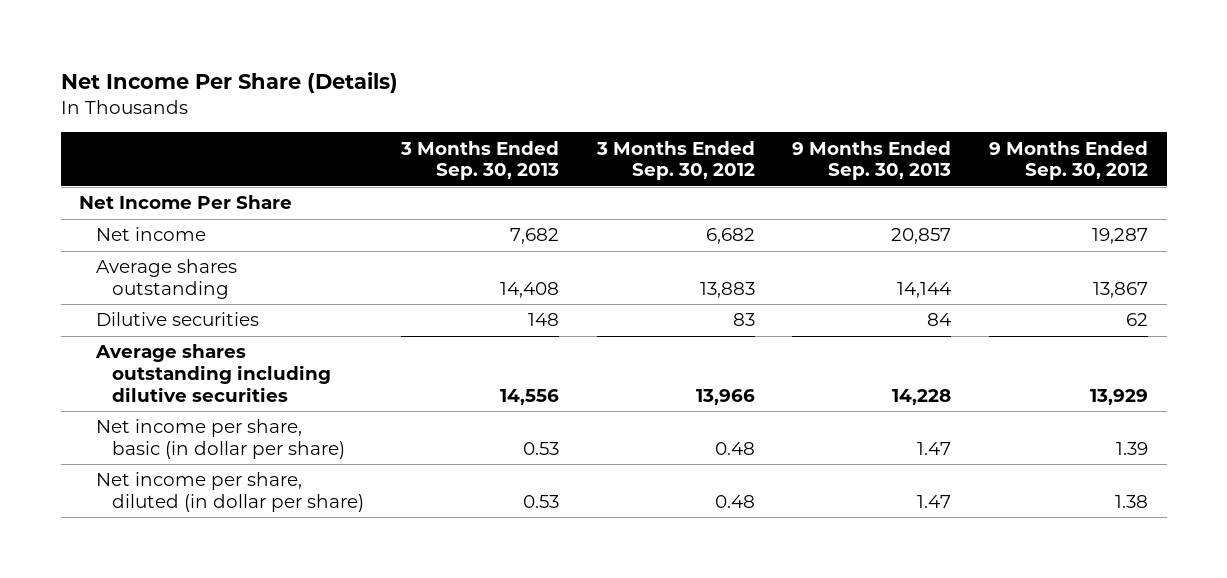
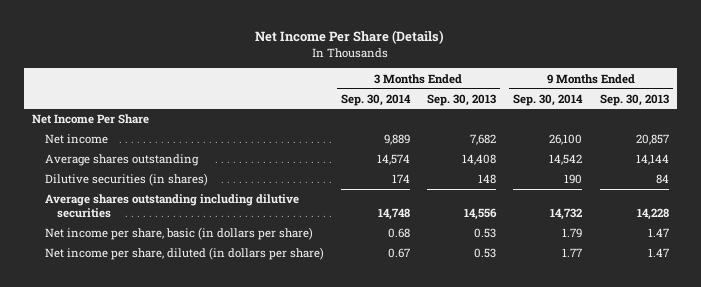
[595,140,755,181] 3 Months Ended Sep. 30, 2012 -> none
[989,140,1149,181] 9 Months Ended Sep. 30, 2012 -> none
none -> [340,93,411,106] Sep. 30, 2014
none -> [513,93,584,106] Sep. 30, 2014
[95,312,259,327] Dilutive securities -> [44,173,208,187] Dilutive securities (in shares)
[95,419,345,459] Net income per share, basic (in dollar per share) -> [44,227,313,241] Net income per share, basic (in dollars per share)
[95,472,364,512] Net income per share, diluted (in dollar per share) -> [44,247,324,261] Net income per share, diluted (in dollars per share)

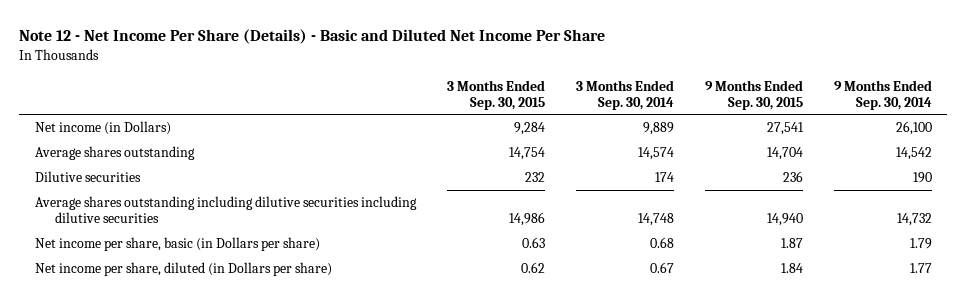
[255,30,445,45] Net Income Per Share (Details) -> [19,28,606,44] Note 12 - Net Income Per Share (Details) - Basic and Diluted Net Income Per Share
[427,93,497,106] Sep. 30, 2013 -> none
[599,93,669,106] Sep. 30, 2013 -> none
none -> [446,79,545,110] 3 Months Ended Sep. 30, 2015
none -> [704,79,803,110] 9 Months Ended Sep. 30, 2015
[32,114,150,125] Net Income Per Share -> none
[44,134,108,145] Net income -> [34,121,171,136] Net income (in Dollars)
[44,173,208,187] Dilutive securities (in shares) -> [34,171,141,183] Dilutive securities
[44,194,299,219] Average shares outstanding including dilutive securities -> [34,196,417,224] Average shares outstanding including dilutive securities including dilutive securities
[44,227,313,241] Net income per share, basic (in dollars per share) -> [34,237,320,252] Net income per share, basic (in Dollars per share)
[44,247,324,261] Net income per share, diluted (in dollars per share) -> [34,262,332,277] Net income per share, diluted (in Dollars per share)

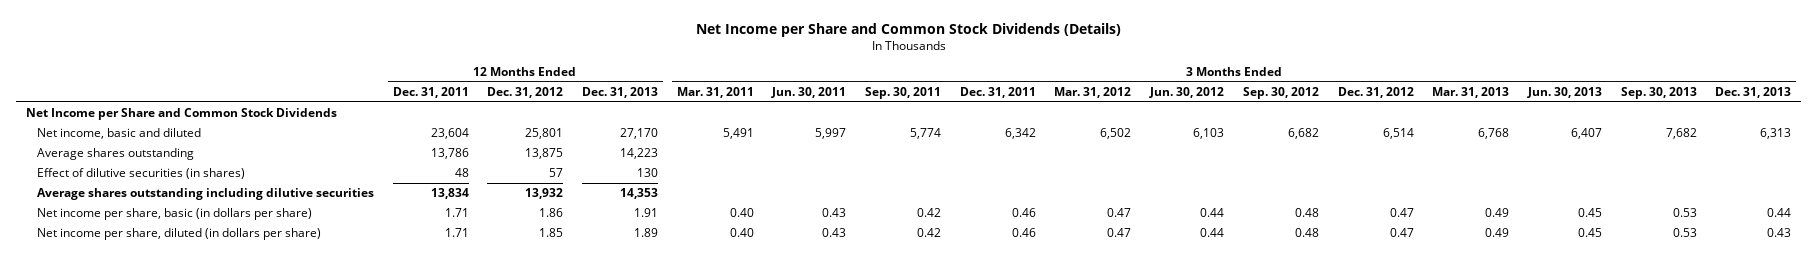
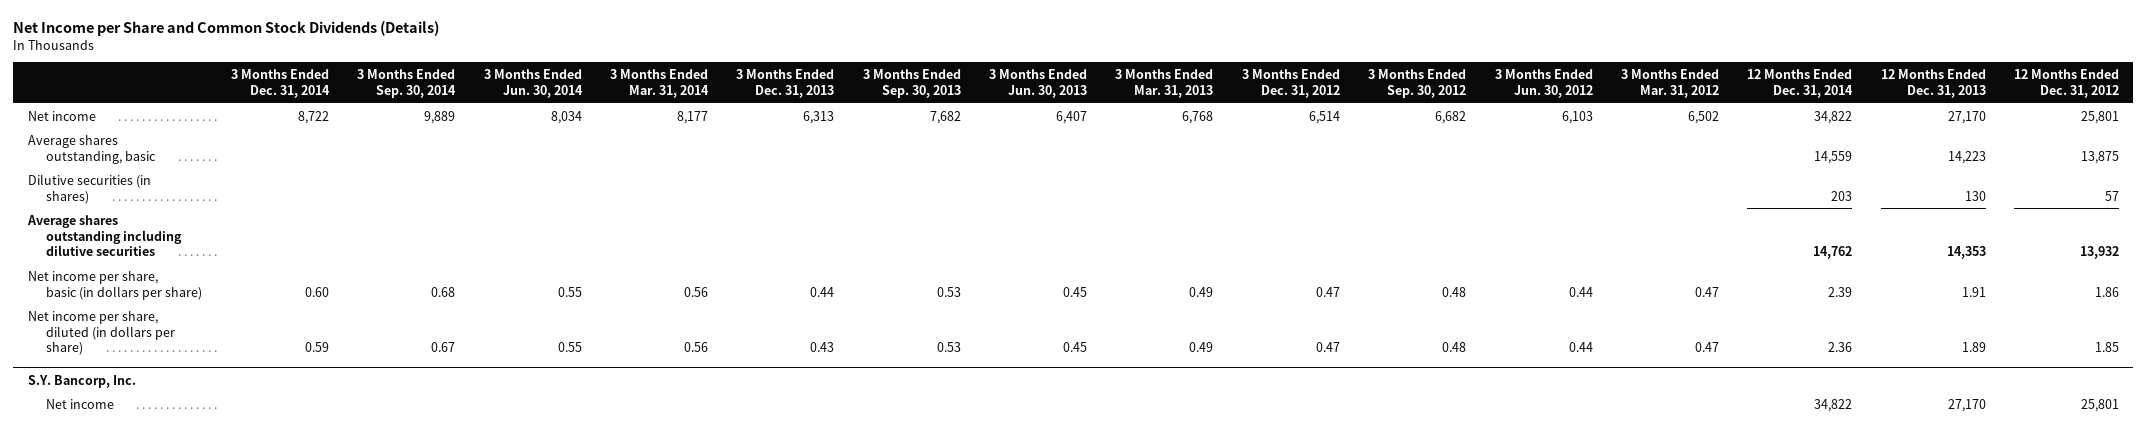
[392,86,469,98] Dec. 31, 2011 -> none
[676,86,754,98] Mar. 31, 2011 -> none
[771,86,847,98] Jun. 30, 2011 -> none
[865,86,942,99] Sep. 30, 2011 -> none
[959,86,1036,98] Dec. 31, 2011 -> none
none -> [230,69,330,99] 3 Months Ended Dec. 31, 2014
none -> [357,69,457,99] 3 Months Ended Sep. 30, 2014
none -> [483,69,583,99] 3 Months Ended Jun. 30, 2014
none -> [609,69,709,99] 3 Months Ended Mar. 31, 2014
none -> [1747,69,1854,99] 12 Months Ended Dec. 31, 2014
[25,108,337,121] Net Income per Share and Common Stock Dividends -> none
[36,128,201,140] Net income, basic and diluted -> [27,110,96,121] Net income
[36,148,194,161] Average shares outstanding -> [27,134,157,164] Average shares outstanding, basic
[36,168,245,180] Effect of dilutive securities (in shares) -> [27,173,151,204] Dilutive securities (in shares)
none -> [27,374,136,388] S.Y. Bancorp, Inc.
none -> [46,398,115,409] Net income

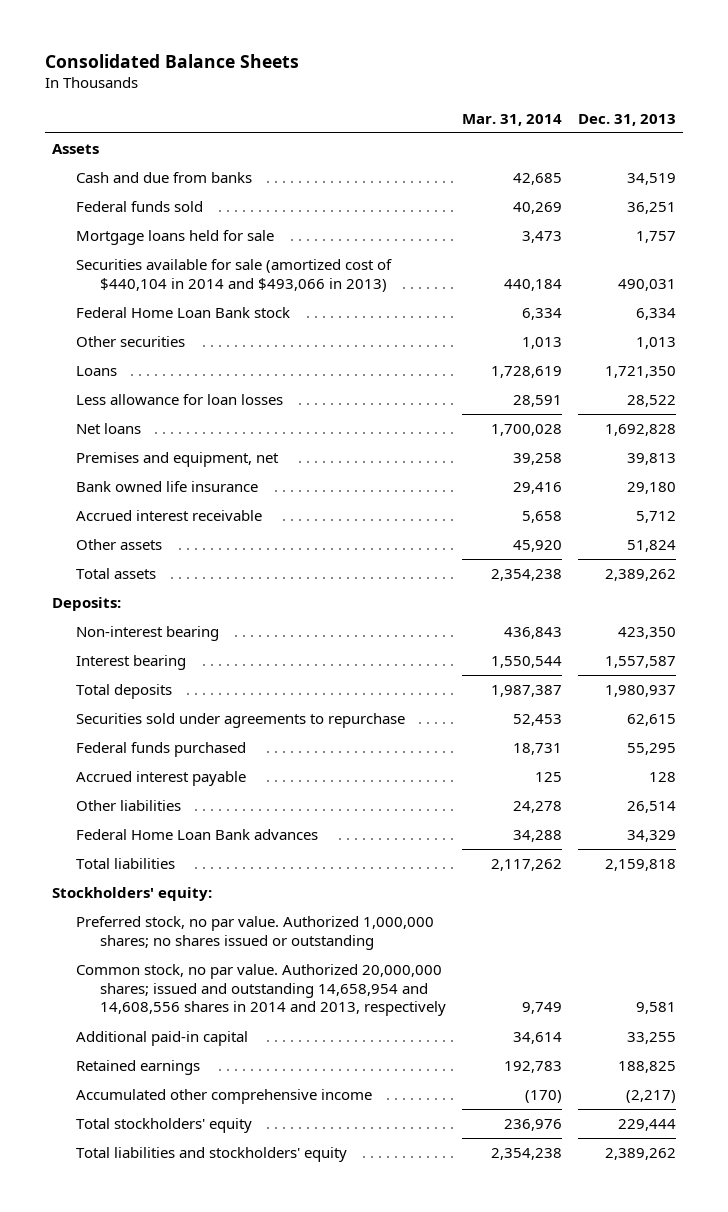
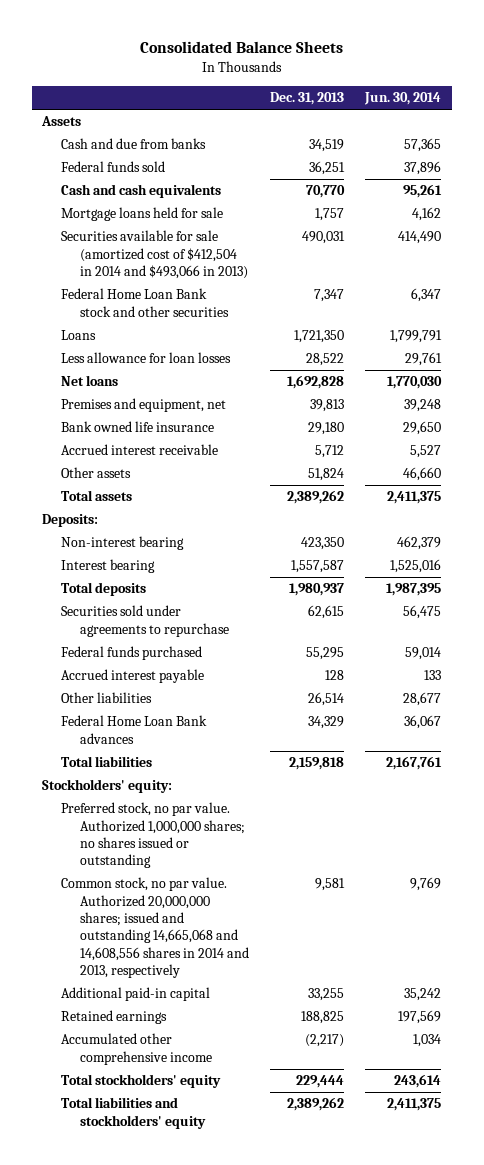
[461,113,562,126] Mar. 31, 2014 -> none
none -> [364,92,442,106] Jun. 30, 2014
none -> [61,184,222,199] Cash and cash equivalents
[76,336,186,348] Other securities -> none
[76,259,393,292] Securities available for sale (amortized cost of $440,104 in 2014 and $493,066 in 2013) -> [61,230,248,280] Securities available for sale (amortized cost of $412,504 in 2014 and $493,066 in 2013)
[76,307,291,319] Federal Home Loan Bank stock -> [61,288,229,317] Federal Home Loan Bank stock and other securities
[635,308,676,321] 6,334 -> [314,289,345,303] 7,347
[76,964,447,1017] Common stock, no par value. Authorized 20,000,000 shares; issued and outstanding 14,658,954 and 14,608,556 shares in 2014 and 2013, respectively -> [61,877,249,979] Common stock, no par value. Authorized 20,000,000 shares; issued and outstanding 14,665,068 and 14,608,556 shares in 2014 and 2013, respectively

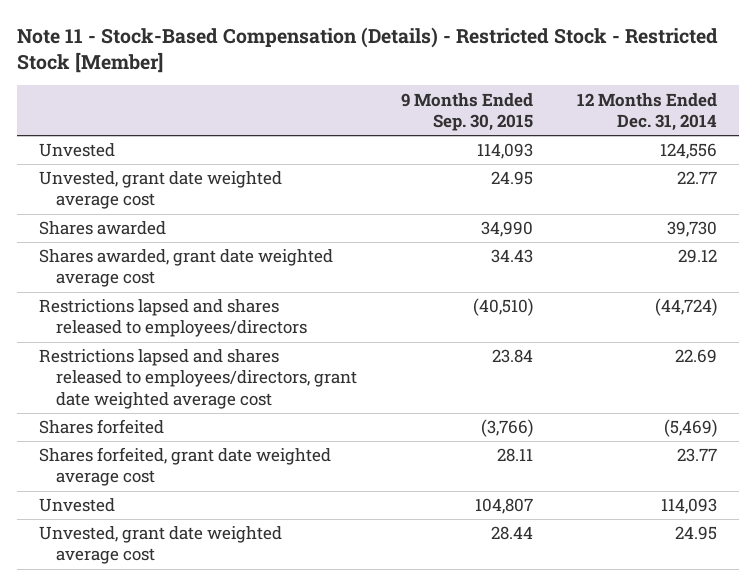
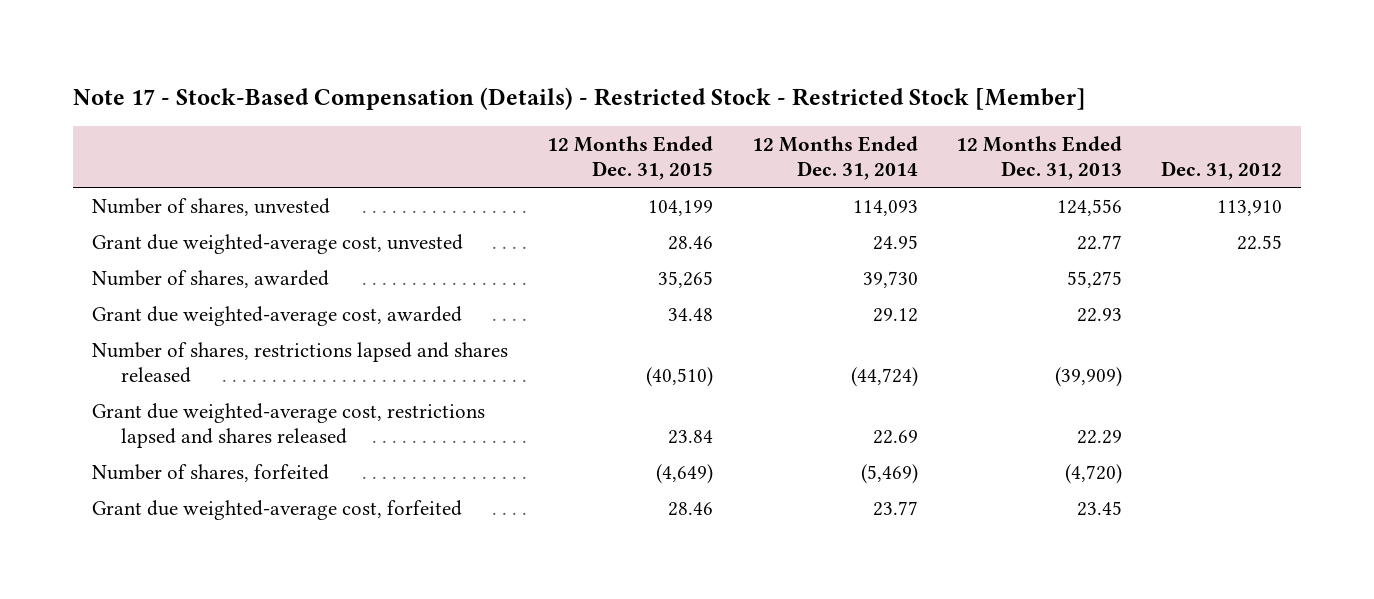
[16,26,718,73] Note 11 - Stock-Based Compensation (Details) - Restricted Stock - Restricted Stock [Member] -> [72,87,1086,111] Note 17 - Stock-Based Compensation (Details) - Restricted Stock - Restricted Stock [Member]
[400,92,533,131] 9 Months Ended Sep. 30, 2015 -> none
none -> [546,136,713,180] 12 Months Ended Dec. 31, 2015
none -> [956,136,1123,180] 12 Months Ended Dec. 31, 2013
none -> [1161,160,1283,180] Dec. 31, 2012
[38,498,115,513] Unvested -> none
[38,526,282,565] Unvested, grant date weighted average cost -> none
[38,143,115,158] Unvested -> [92,198,331,217] Number of shares, unvested
[659,143,717,160] 124,556 -> [852,200,918,217] 114,093
[38,171,282,210] Unvested, grant date weighted average cost -> [92,234,464,255] Grant due weighted-average cost, unvested
[676,171,717,185] 22.77 -> [872,235,918,251] 24.95
[38,221,166,236] Shares awarded -> [92,270,330,289] Number of shares, awarded
[38,249,333,288] Shares awarded, grant date weighted average cost -> [92,306,463,327] Grant due weighted-average cost, awarded
[38,299,307,338] Restrictions lapsed and shares released to employees/directors -> [92,342,509,383] Number of shares, restrictions lapsed and shares released
[38,349,357,409] Restrictions lapsed and shares released to employees/directors, grant date weighted average cost -> [92,403,486,448] Grant due weighted-average cost, restrictions lapsed and shares released
[38,419,164,435] Shares forfeited -> [92,464,330,483] Number of shares, forfeited
[38,447,331,487] Shares forfeited, grant date weighted average cost -> [92,500,463,521] Grant due weighted-average cost, forfeited

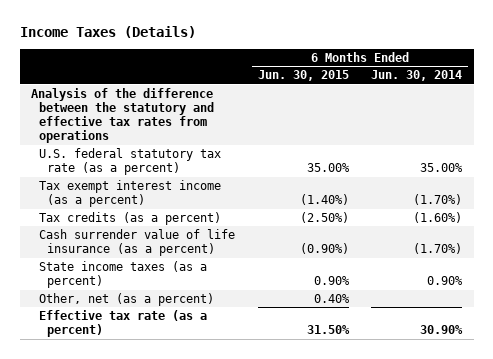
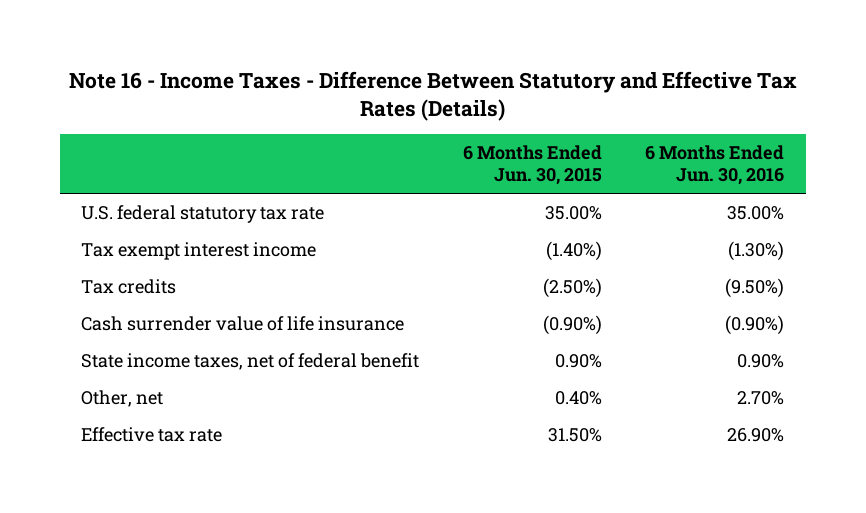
[19,26,196,39] Income Taxes (Details) -> [68,70,797,121] Note 16 - Income Taxes - Difference Between Statutory and Effective Tax Rates (Details)
[371,70,463,82] Jun. 30, 2014 -> none
none -> [645,144,785,186] 6 Months Ended Jun. 30, 2016
[30,87,215,144] Analysis of the difference between the statutory and effective tax rates from operations -> none
[39,147,222,176] U.S. federal statutory tax rate (as a percent) -> [81,204,325,223] U.S. federal statutory tax rate
[39,179,222,208] Tax exempt interest income (as a percent) -> [81,241,317,260] Tax exempt interest income
[39,211,222,225] Tax credits (as a percent) -> [81,278,177,294] Tax credits
[39,228,236,257] Cash surrender value of life insurance (as a percent) -> [81,315,405,331] Cash surrender value of life insurance
[39,260,208,289] State income taxes (as a percent) -> [81,352,420,370] State income taxes, net of federal benefit
[39,292,215,306] Other, net (as a percent) -> [81,389,164,407] Other, net
[39,309,208,338] Effective tax rate (as a percent) -> [81,426,223,442] Effective tax rate

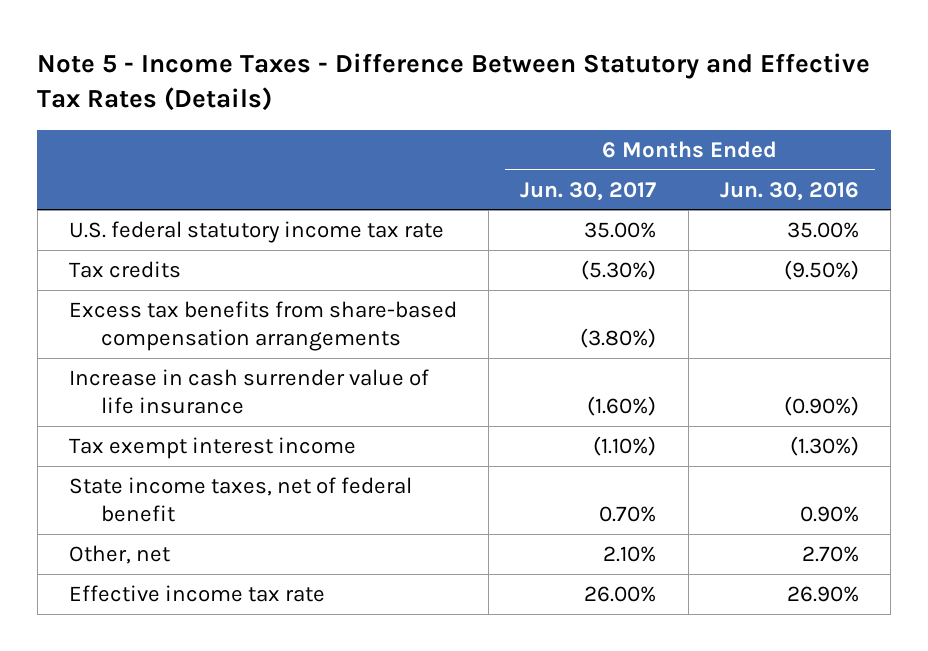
[68,70,797,121] Note 16 - Income Taxes - Difference Between Statutory and Effective Tax Rates (Details) -> [37,53,871,112] Note 5 - Income Taxes - Difference Between Statutory and Effective Tax Rates (Details)
[462,144,602,186] 6 Months Ended Jun. 30, 2015 -> none
none -> [520,181,657,201] Jun. 30, 2017
[81,204,325,223] U.S. federal statutory tax rate -> [68,220,444,243] U.S. federal statutory income tax rate
none -> [68,300,457,351] Excess tax benefits from share-based compensation arrangements
[81,315,405,331] Cash surrender value of life insurance -> [68,368,429,414] Increase in cash surrender value of life insurance
[81,241,317,260] Tax exempt interest income -> [68,436,356,459] Tax exempt interest income
[81,426,223,442] Effective tax rate -> [68,584,325,602] Effective income tax rate

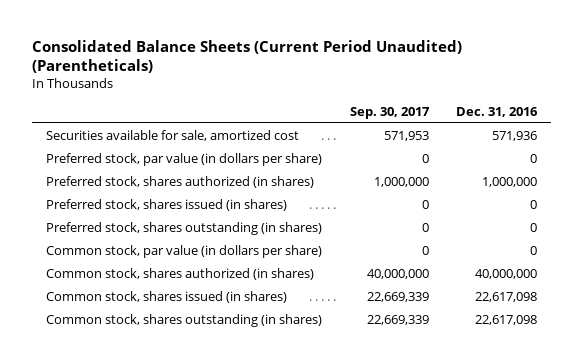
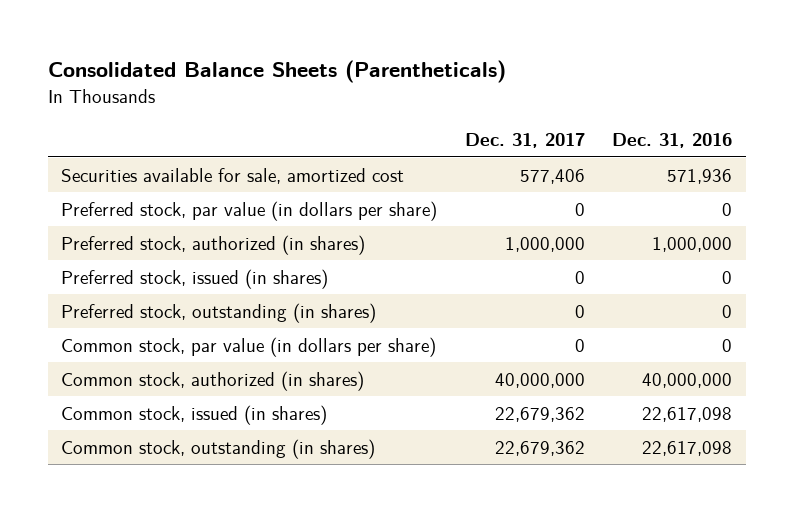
[32,39,463,73] Consolidated Balance Sheets (Current Period Unaudited) (Parentheticals) -> [47,60,506,84] Consolidated Balance Sheets (Parentheticals)
[349,106,430,119] Sep. 30, 2017 -> none
none -> [464,133,585,149] Dec. 31, 2017
[46,175,315,188] Preferred stock, shares authorized (in shares) -> [61,234,366,255] Preferred stock, authorized (in shares)
[46,198,288,211] Preferred stock, shares issued (in shares) -> [61,268,329,289] Preferred stock, issued (in shares)
[46,221,323,235] Preferred stock, shares outstanding (in shares) -> [61,302,377,323] Preferred stock, outstanding (in shares)
[46,267,315,280] Common stock, shares authorized (in shares) -> [61,370,365,391] Common stock, authorized (in shares)
[46,290,288,303] Common stock, shares issued (in shares) -> [61,404,328,425] Common stock, issued (in shares)
[46,313,323,327] Common stock, shares outstanding (in shares) -> [61,438,376,459] Common stock, outstanding (in shares)

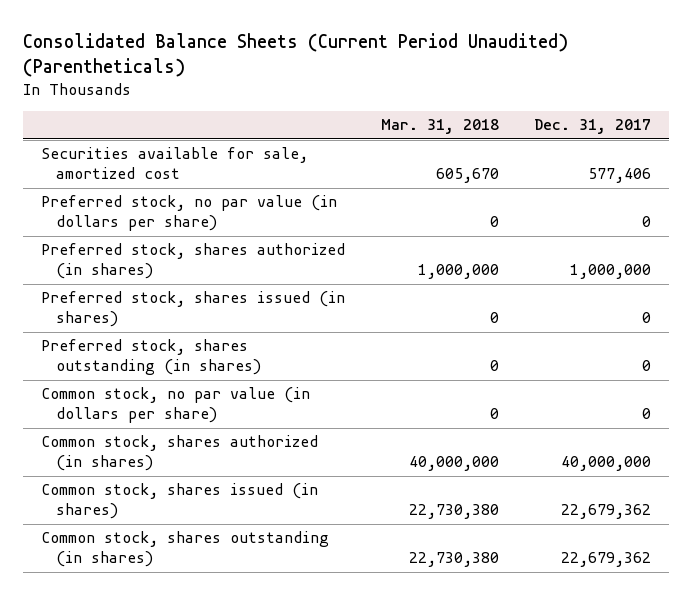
[47,60,506,84] Consolidated Balance Sheets (Parentheticals) -> [23,33,569,78] Consolidated Balance Sheets (Current Period Unaudited) (Parentheticals)
[612,133,733,149] Dec. 31, 2016 -> none
none -> [380,119,499,135] Mar. 31, 2018
[61,200,438,221] Preferred stock, par value (in dollars per share) -> [41,195,338,232] Preferred stock, no par value (in dollars per share)
[61,234,366,255] Preferred stock, authorized (in shares) -> [41,243,346,280] Preferred stock, shares authorized (in shares)
[61,268,329,289] Preferred stock, issued (in shares) -> [41,291,346,328] Preferred stock, shares issued (in shares)
[61,302,377,323] Preferred stock, outstanding (in shares) -> [41,339,262,376] Preferred stock, shares outstanding (in shares)
[61,336,437,357] Common stock, par value (in dollars per share) -> [41,387,311,424] Common stock, no par value (in dollars per share)
[61,370,365,391] Common stock, authorized (in shares) -> [41,435,319,472] Common stock, shares authorized (in shares)
[61,404,328,425] Common stock, issued (in shares) -> [41,483,319,520] Common stock, shares issued (in shares)
[61,438,376,459] Common stock, outstanding (in shares) -> [41,531,330,568] Common stock, shares outstanding (in shares)

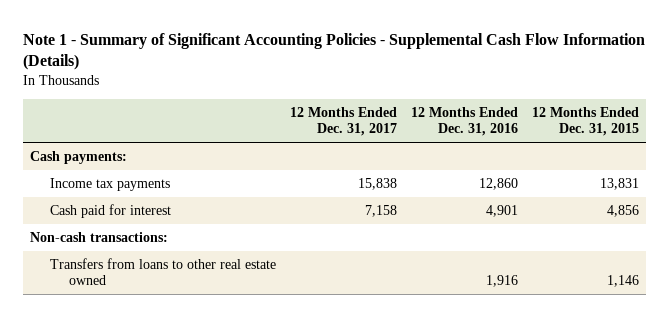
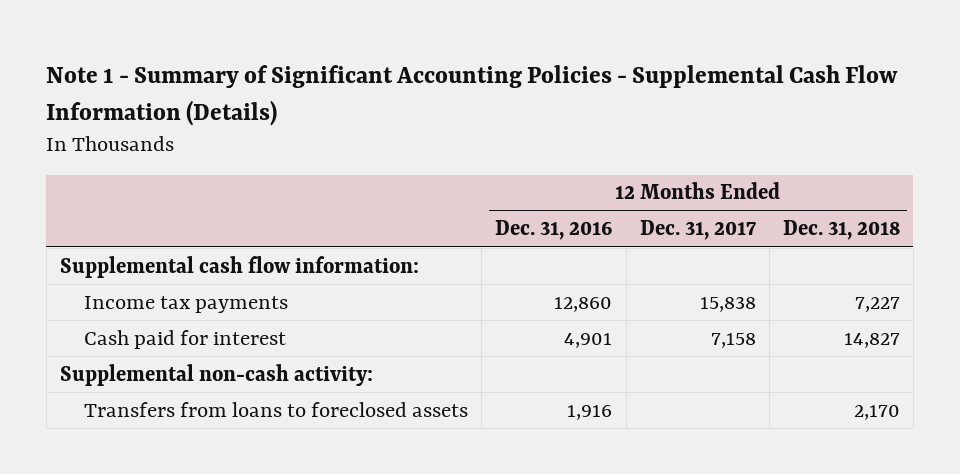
[531,107,639,137] 12 Months Ended Dec. 31, 2015 -> none
none -> [782,220,900,241] Dec. 31, 2018
[29,150,127,164] Cash payments: -> [60,255,420,278] Supplemental cash flow information:
[29,231,168,242] Non-cash transactions: -> [60,363,374,386] Supplemental non-cash activity:
[49,257,276,286] Transfers from loans to other real estate owned -> [84,401,469,417] Transfers from loans to foreclosed assets

